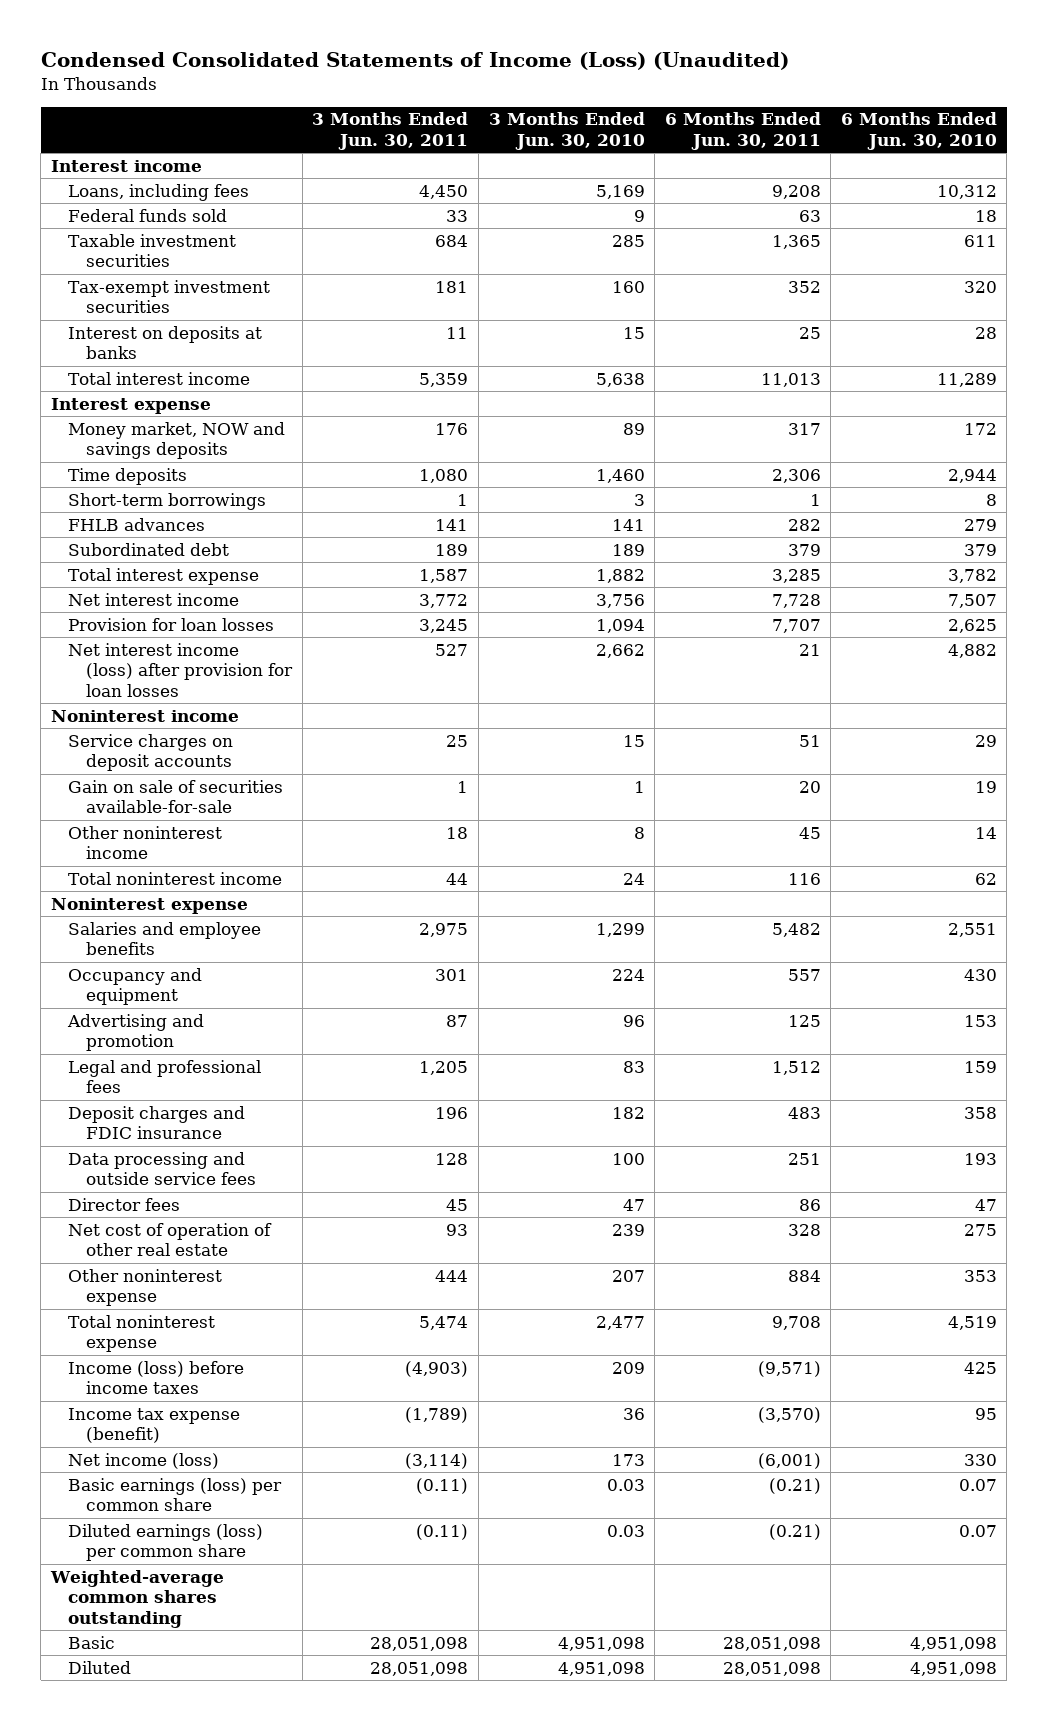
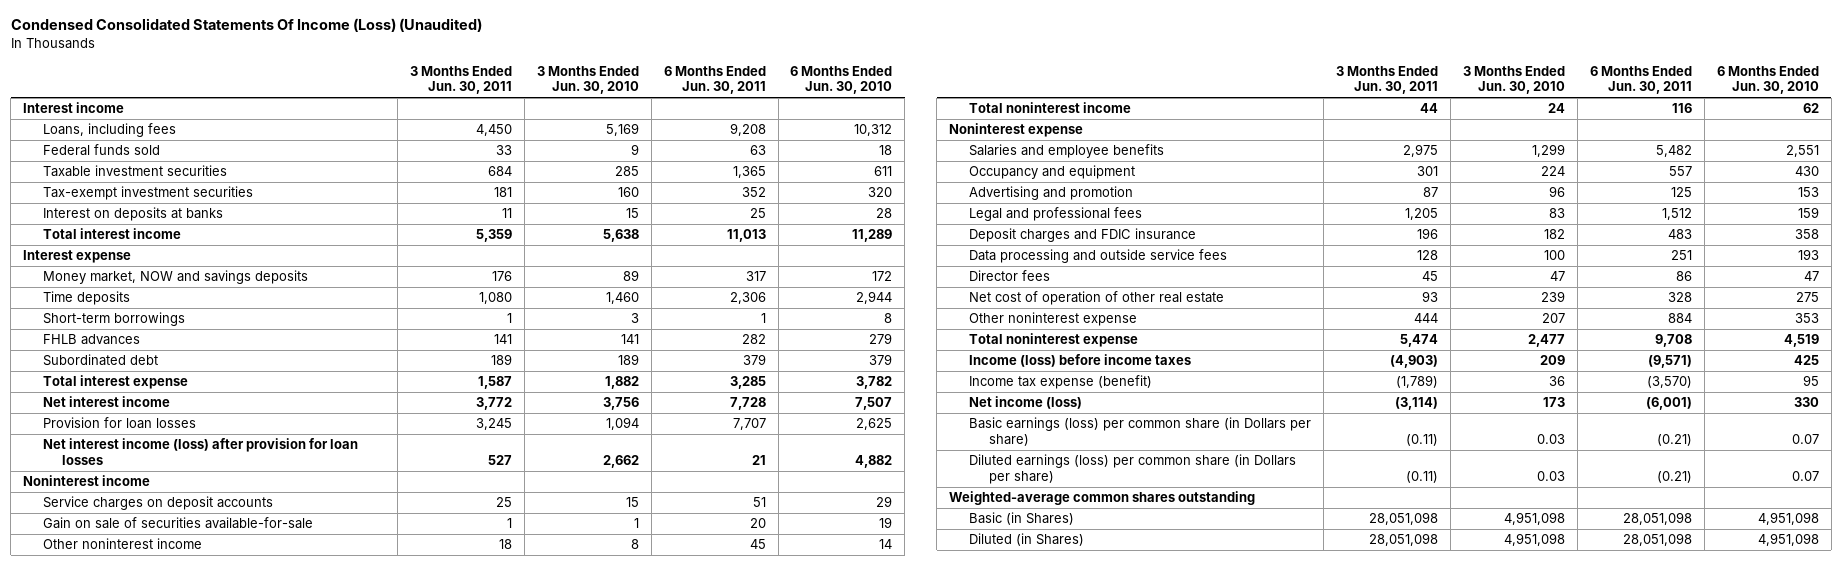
[40,51,789,70] Condensed Consolidated Statements of Income (Loss) (Unaudited) -> [10,18,482,33] Condensed Consolidated Statements Of Income (Loss) (Unaudited)
[68,1477,283,1512] Basic earnings (loss) per common share -> [969,417,1312,446] Basic earnings (loss) per common share (in Dollars per share)
[68,1523,264,1562] Diluted earnings (loss) per common share -> [969,454,1297,484] Diluted earnings (loss) per common share (in Dollars per share)
[68,1635,116,1649] Basic -> [969,512,1075,526] Basic (in Shares)
[68,1660,132,1674] Diluted -> [969,533,1085,547] Diluted (in Shares)

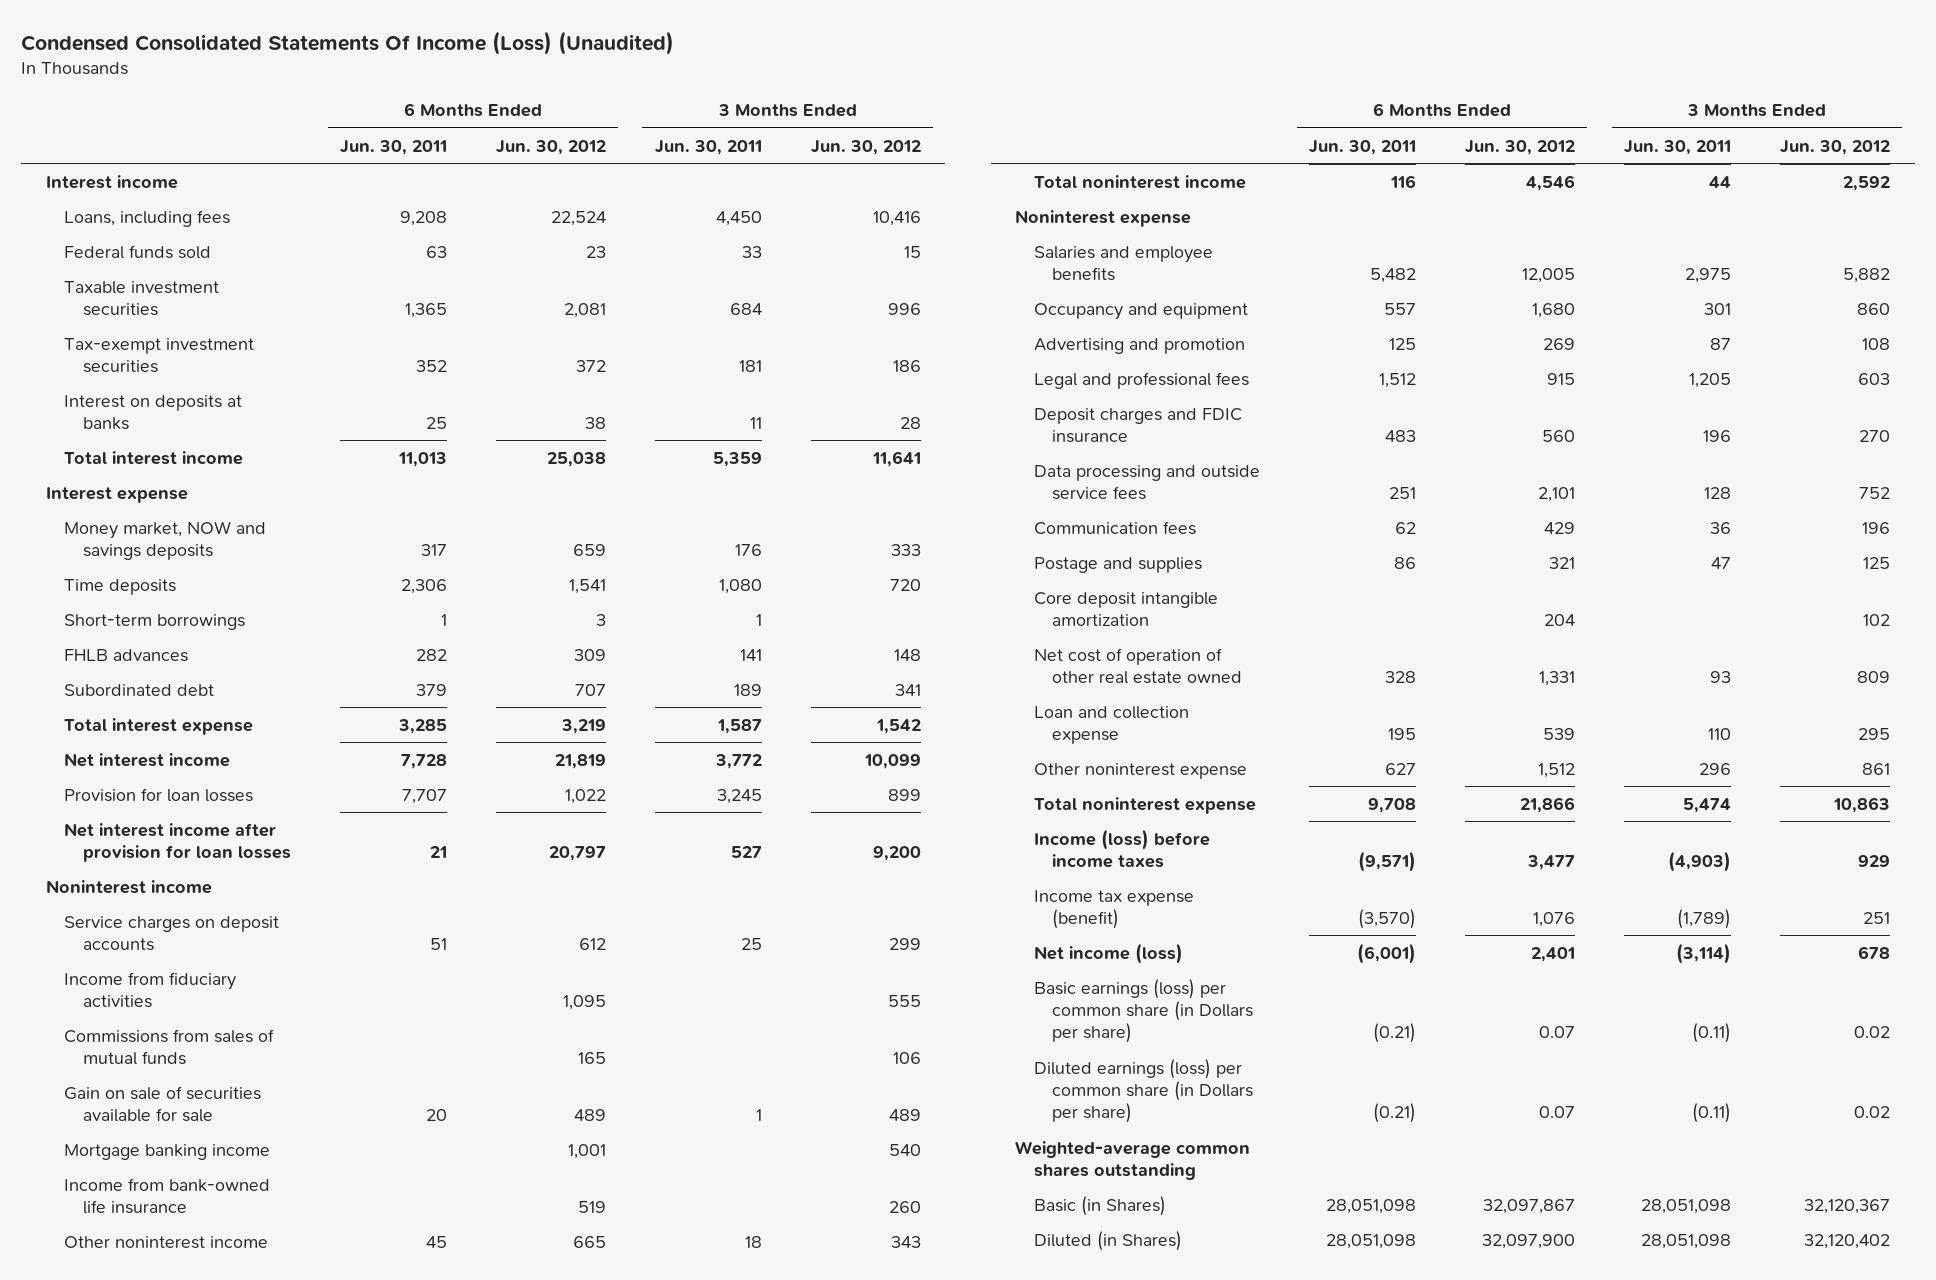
[536,65,639,95] 3 Months Ended Jun. 30, 2010 -> none
[790,65,893,95] 6 Months Ended Jun. 30, 2010 -> none
none -> [495,139,606,155] Jun. 30, 2012
none -> [810,139,921,155] Jun. 30, 2012
[42,438,358,465] Net interest income (loss) after provision for loan losses -> [64,822,291,862] Net interest income after provision for loan losses
none -> [64,971,237,1008] Income from fiduciary activities
none -> [64,1028,275,1065] Commissions from sales of mutual funds
[42,517,313,530] Gain on sale of securities available-for-sale -> [64,1085,262,1122] Gain on sale of securities available for sale
none -> [64,1143,271,1160] Mortgage banking income
none -> [64,1177,271,1214] Income from bank-owned life insurance
[969,270,1051,282] Director fees -> none
none -> [1033,520,1196,535] Communication fees
none -> [1033,556,1202,573] Postage and supplies
none -> [1033,591,1218,626] Core deposit intangible amortization
[969,291,1225,306] Net cost of operation of other real estate -> [1033,647,1243,684] Net cost of operation of other real estate owned
none -> [1033,705,1189,744] Loan and collection expense
[1413,313,1438,324] 444 -> [1699,762,1732,775] 296
[1667,313,1692,324] 884 -> [1385,762,1417,775] 627

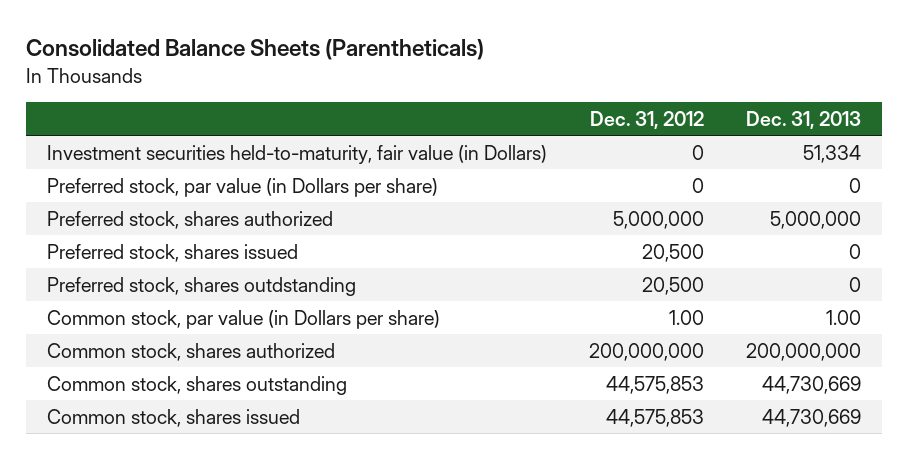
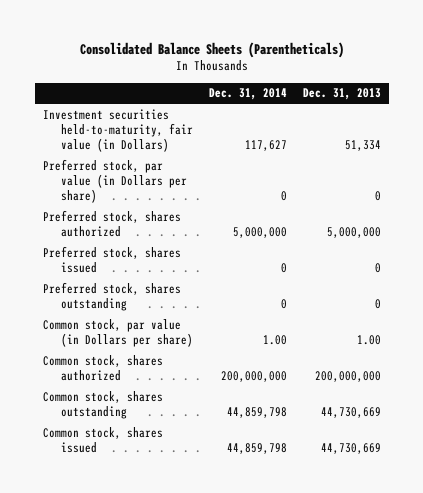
[590,110,705,129] Dec. 31, 2012 -> none
none -> [208,88,287,101] Dec. 31, 2014
[47,276,357,296] Preferred stock, shares outdstanding -> [42,281,181,311] Preferred stock, shares outstanding

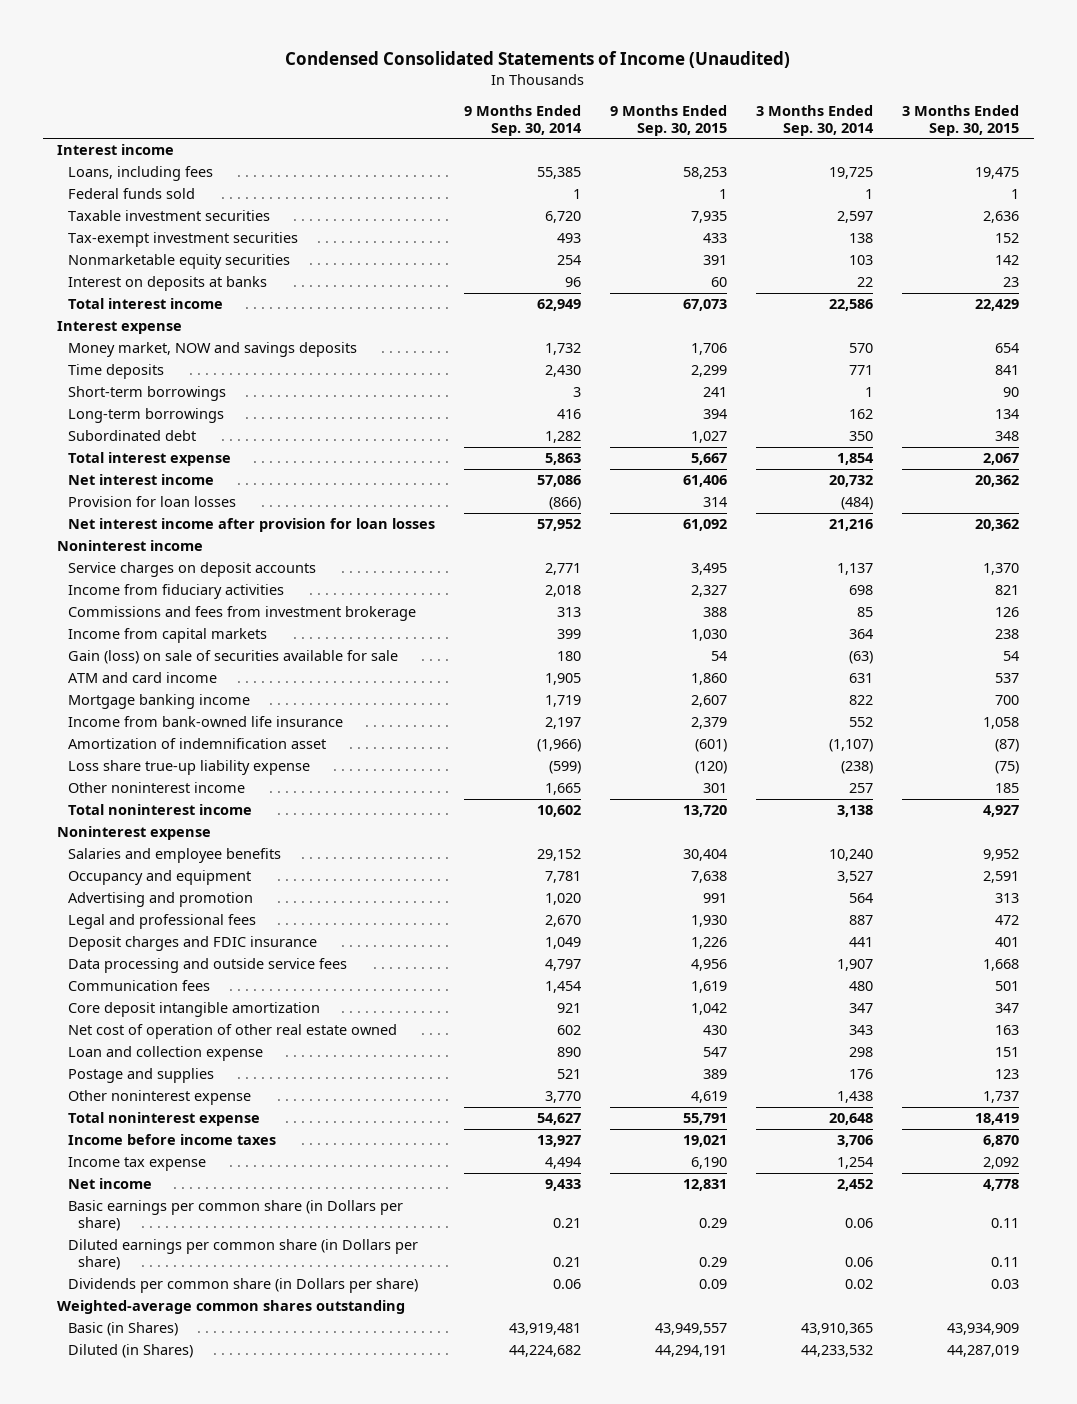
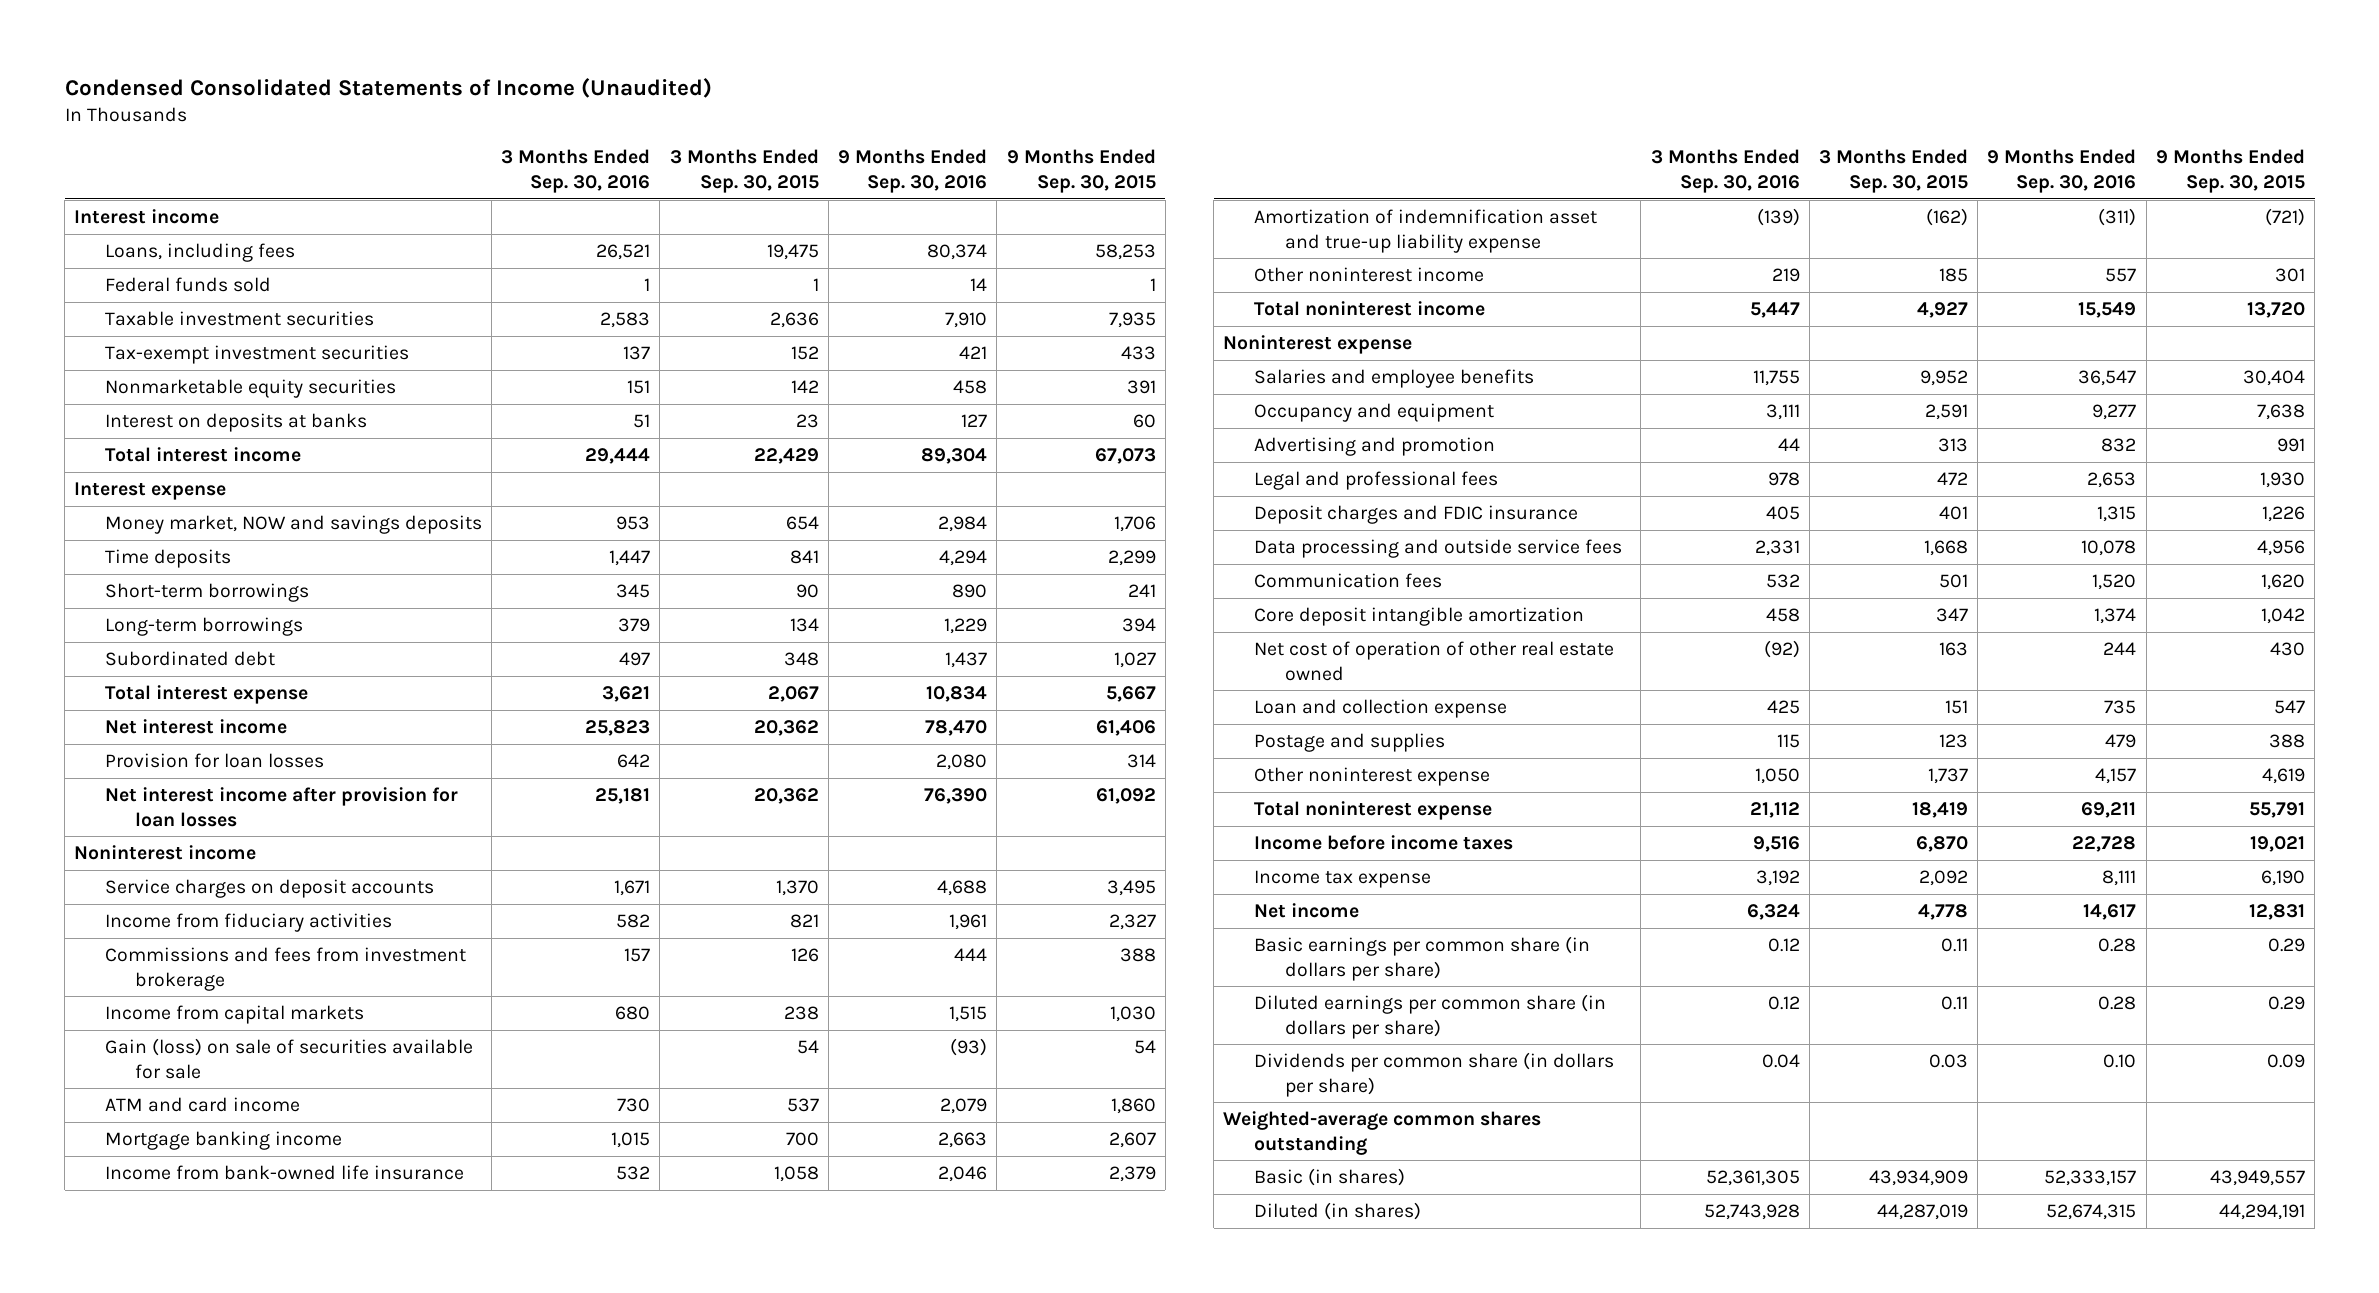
[463,104,582,136] 9 Months Ended Sep. 30, 2014 -> none
[756,104,875,136] 3 Months Ended Sep. 30, 2014 -> none
none -> [501,149,651,193] 3 Months Ended Sep. 30, 2016
none -> [838,149,988,193] 9 Months Ended Sep. 30, 2016
[67,738,326,750] Amortization of indemnification asset -> none
[67,760,310,776] Loss share true-up liability expense -> none
none -> [1254,208,1598,253] Amortization of indemnification asset and true-up liability expense
[690,981,727,994] 1,619 -> [2260,573,2305,590] 1,620
[702,1069,727,1080] 389 -> [2268,733,2305,748] 388
[67,1200,403,1232] Basic earnings per common share (in Dollars per share) -> [1254,935,1591,981] Basic earnings per common share (in dollars per share)
[67,1239,418,1271] Diluted earnings per common share (in Dollars per share) -> [1254,993,1607,1039] Diluted earnings per common share (in dollars per share)
[67,1278,418,1294] Dividends per common share (in Dollars per share) -> [1254,1051,1615,1097] Dividends per common share (in dollars per share)
[67,1322,178,1337] Basic (in Shares) -> [1254,1167,1406,1186] Basic (in shares)
[67,1344,193,1359] Diluted (in Shares) -> [1254,1201,1422,1220] Diluted (in shares)

